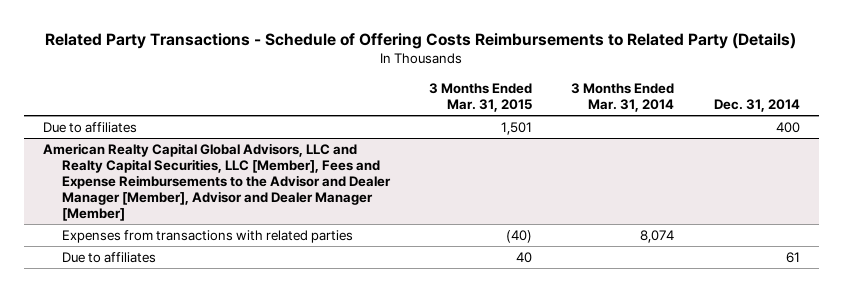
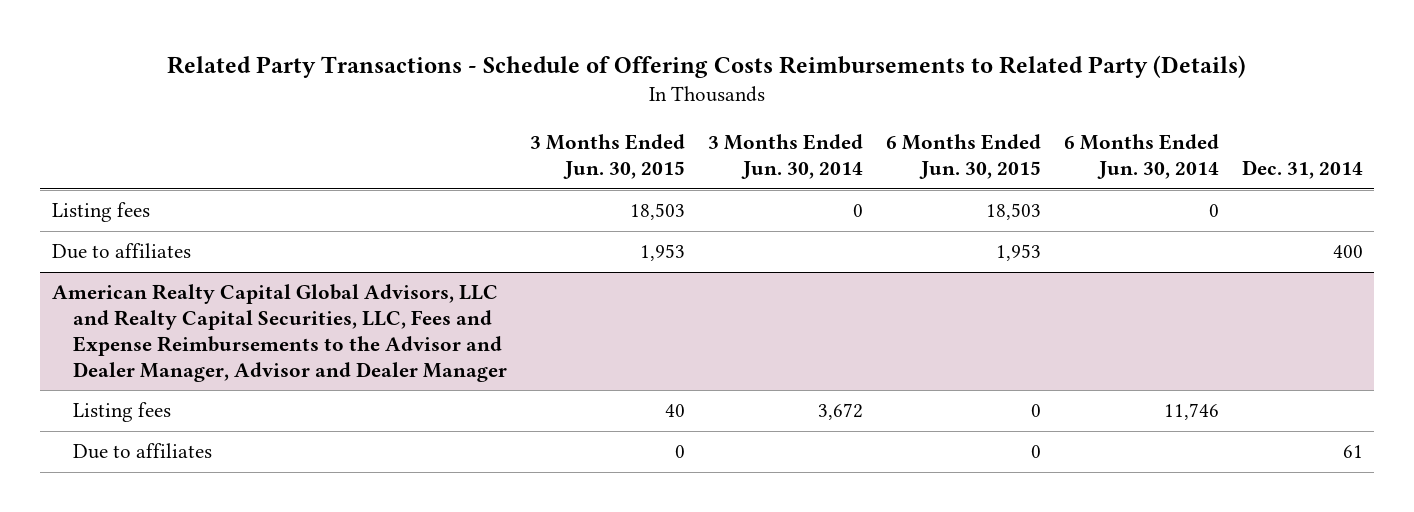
[429,83,533,113] 3 Months Ended Mar. 31, 2015 -> none
[571,83,675,113] 3 Months Ended Mar. 31, 2014 -> none
none -> [529,134,685,180] 3 Months Ended Jun. 30, 2015
none -> [707,134,863,180] 3 Months Ended Jun. 30, 2014
none -> [885,134,1041,180] 6 Months Ended Jun. 30, 2015
none -> [1063,134,1219,180] 6 Months Ended Jun. 30, 2014
none -> [51,202,150,223] Listing fees
[43,142,392,221] American Realty Capital Global Advisors, LLC and Realty Capital Securities, LLC [Member], Fees and Expense Reimbursements to the Advisor and Dealer Manager [Member], Advisor and Dealer Manager [Member] -> [51,284,507,382] American Realty Capital Global Advisors, LLC and Realty Capital Securities, LLC, Fees and Expense Reimbursements to the Advisor and Dealer Manager, Advisor and Dealer Manager
[62,229,354,243] Expenses from transactions with related parties -> [72,402,171,423] Listing fees

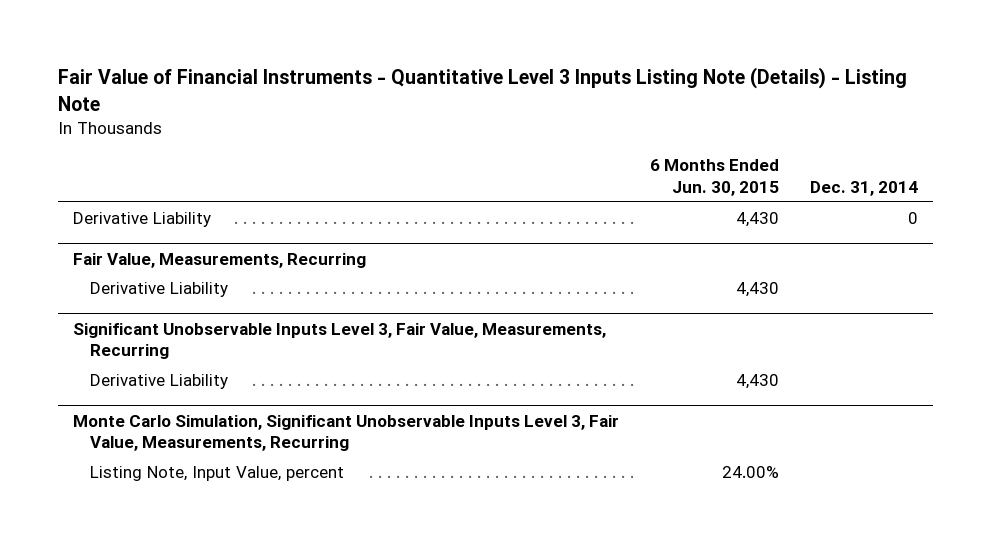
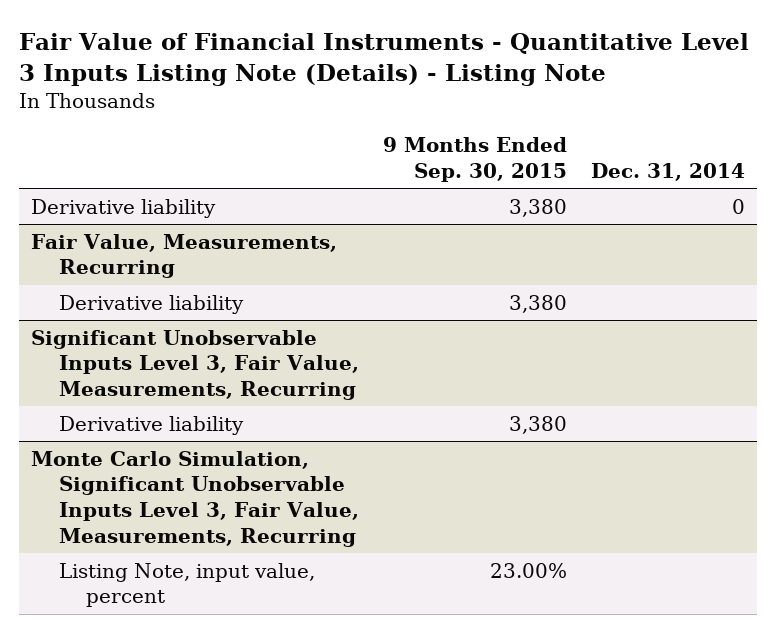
[649,159,779,196] 6 Months Ended Jun. 30, 2015 -> none
none -> [382,137,567,182] 9 Months Ended Sep. 30, 2015
[73,211,212,227] Derivative Liability -> [31,198,217,218] Derivative liability
[90,281,229,297] Derivative Liability -> [58,294,244,314] Derivative liability
[90,373,229,389] Derivative Liability -> [58,415,244,435] Derivative liability
[90,465,345,481] Listing Note, Input Value, percent -> [58,562,315,608] Listing Note, input value, percent

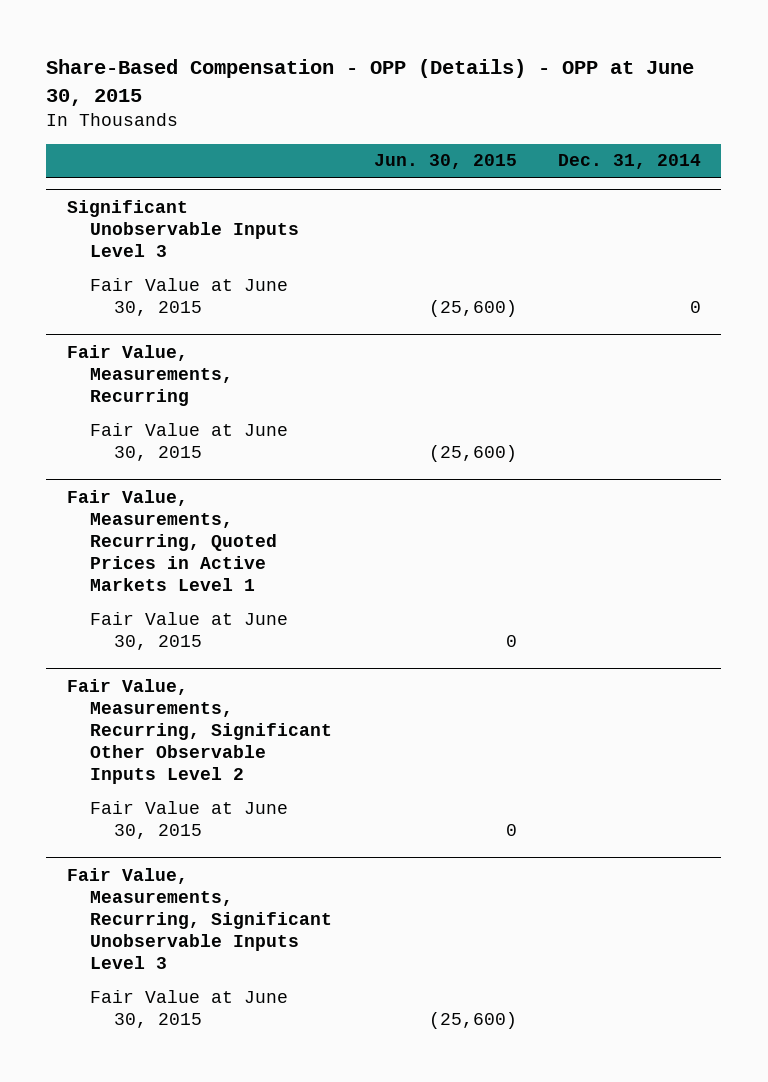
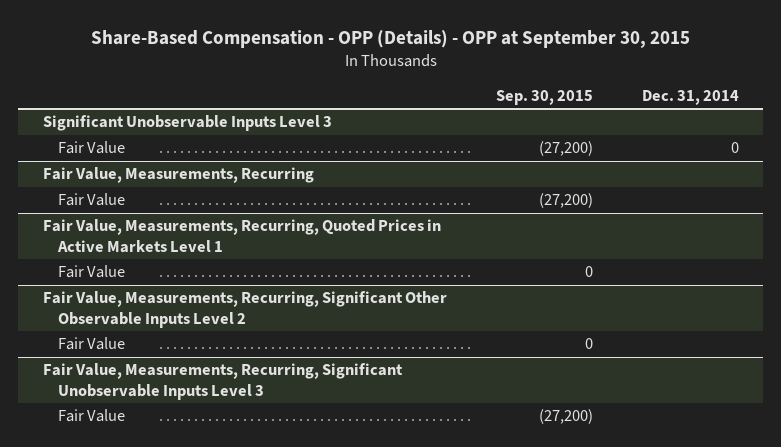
[46,58,695,106] Share-Based Compensation - OPP (Details) - OPP at June 30, 2015 -> [90,29,690,48] Share-Based Compensation - OPP (Details) - OPP at September 30, 2015
[373,154,517,170] Jun. 30, 2015 -> none
none -> [495,89,593,105] Sep. 30, 2015
[90,277,289,316] Fair Value at June 30, 2015 -> [57,141,125,155] Fair Value
[90,422,289,461] Fair Value at June 30, 2015 -> [57,193,125,207] Fair Value
[90,611,289,650] Fair Value at June 30, 2015 -> [57,265,125,279] Fair Value
[90,800,289,839] Fair Value at June 30, 2015 -> [57,337,125,351] Fair Value
[90,989,289,1028] Fair Value at June 30, 2015 -> [57,409,125,423] Fair Value

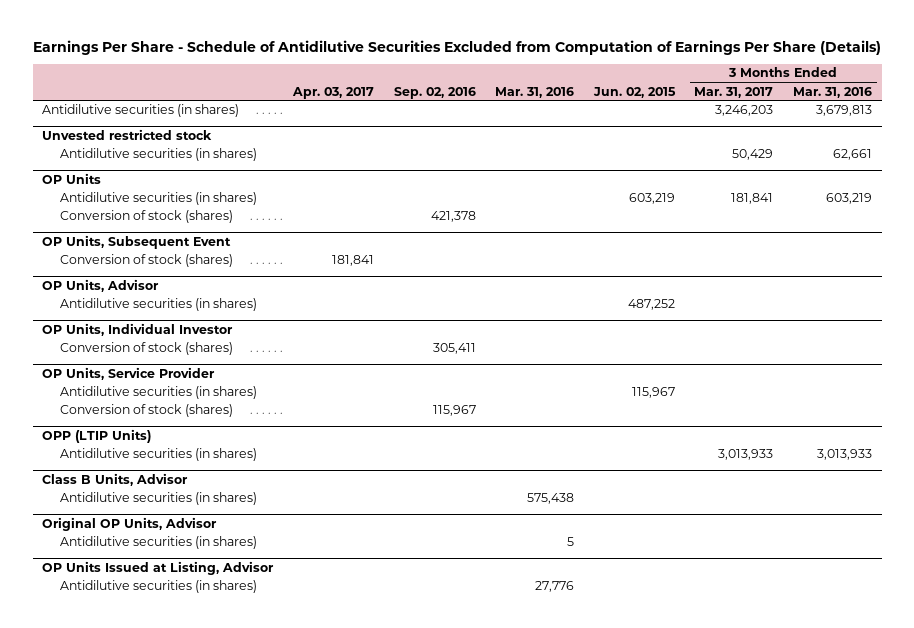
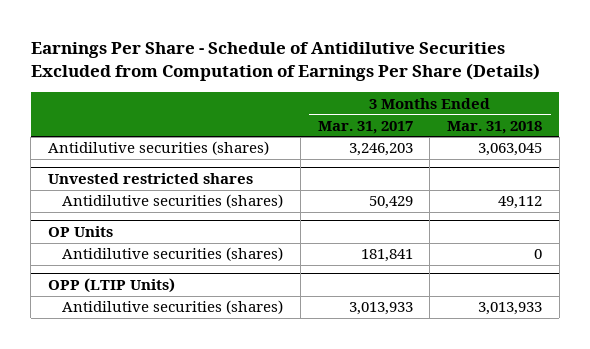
[291,86,374,99] Apr. 03, 2017 -> none
[393,86,476,99] Sep. 02, 2016 -> none
[495,86,575,98] Mar. 31, 2016 -> none
[592,86,676,98] Jun. 02, 2015 -> none
[793,86,873,98] Mar. 31, 2016 -> none
none -> [447,120,543,134] Mar. 31, 2018
[42,104,240,118] Antidilutive securities (in shares) -> [48,141,270,156] Antidilutive securities (shares)
[42,128,213,140] Unvested restricted stock -> [48,173,254,185] Unvested restricted shares
[59,148,257,162] Antidilutive securities (in shares) -> [62,194,284,209] Antidilutive securities (shares)
[59,210,233,224] Conversion of stock (shares) -> none
[42,234,232,249] OP Units, Subsequent Event -> none
[59,254,233,268] Conversion of stock (shares) -> none
[42,278,160,292] OP Units, Advisor -> none
[59,298,257,312] Antidilutive securities (in shares) -> none
[42,322,234,336] OP Units, Individual Investor -> none
[59,342,233,356] Conversion of stock (shares) -> none
[42,366,216,380] OP Units, Service Provider -> none
[59,386,257,400] Antidilutive securities (in shares) -> none
[59,404,233,418] Conversion of stock (shares) -> none
[59,192,257,206] Antidilutive securities (in shares) -> [62,247,284,262] Antidilutive securities (shares)
[42,472,189,486] Class B Units, Advisor -> none
[59,492,257,506] Antidilutive securities (in shares) -> none
[42,516,218,531] Original OP Units, Advisor -> none
[59,536,257,550] Antidilutive securities (in shares) -> none
[42,560,275,575] OP Units Issued at Listing, Advisor -> none
[59,580,257,594] Antidilutive securities (in shares) -> none
[59,448,257,462] Antidilutive securities (in shares) -> [62,300,284,315] Antidilutive securities (shares)

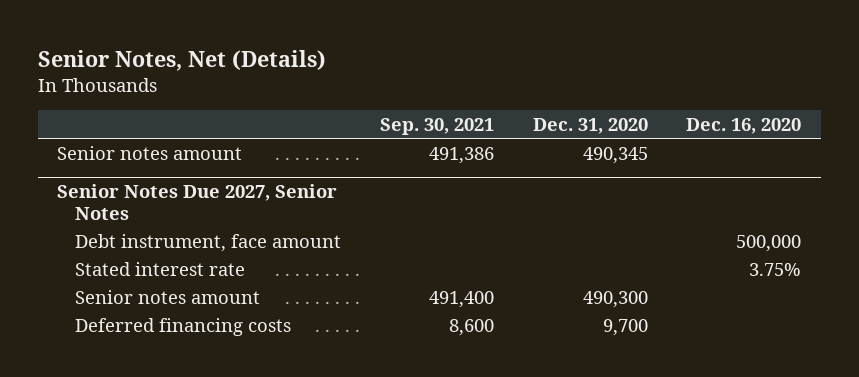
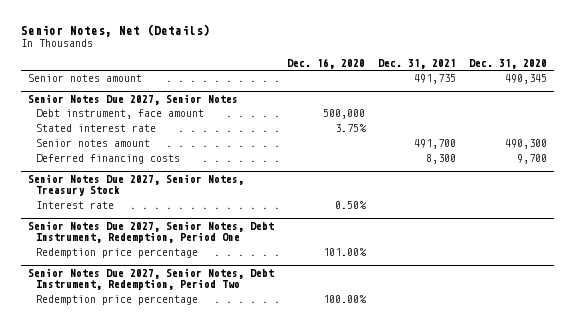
[379,117,494,135] Sep. 30, 2021 -> none
none -> [378,59,457,70] Dec. 31, 2021
none -> [27,174,244,197] Senior Notes Due 2027, Senior Notes, Treasury Stock
none -> [35,201,114,210] Interest rate
none -> [27,221,274,244] Senior Notes Due 2027, Senior Notes, Debt Instrument, Redemption, Period One
none -> [35,248,198,259] Redemption price percentage
none -> [27,268,274,291] Senior Notes Due 2027, Senior Notes, Debt Instrument, Redemption, Period Two
none -> [35,295,198,306] Redemption price percentage

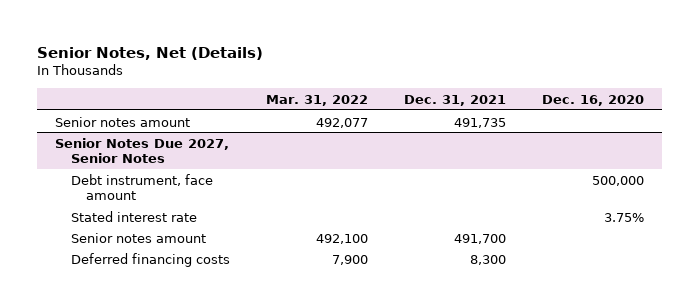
[469,59,548,70] Dec. 31, 2020 -> none
none -> [265,94,368,106] Mar. 31, 2022
[27,174,244,197] Senior Notes Due 2027, Senior Notes, Treasury Stock -> none
[35,201,114,210] Interest rate -> none
[27,221,274,244] Senior Notes Due 2027, Senior Notes, Debt Instrument, Redemption, Period One -> none
[35,248,198,259] Redemption price percentage -> none
[27,268,274,291] Senior Notes Due 2027, Senior Notes, Debt Instrument, Redemption, Period Two -> none
[35,295,198,306] Redemption price percentage -> none

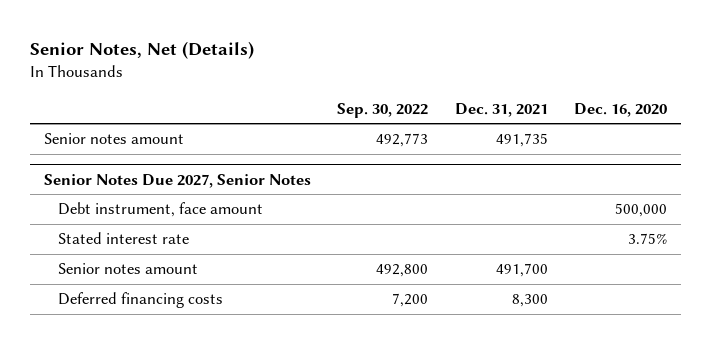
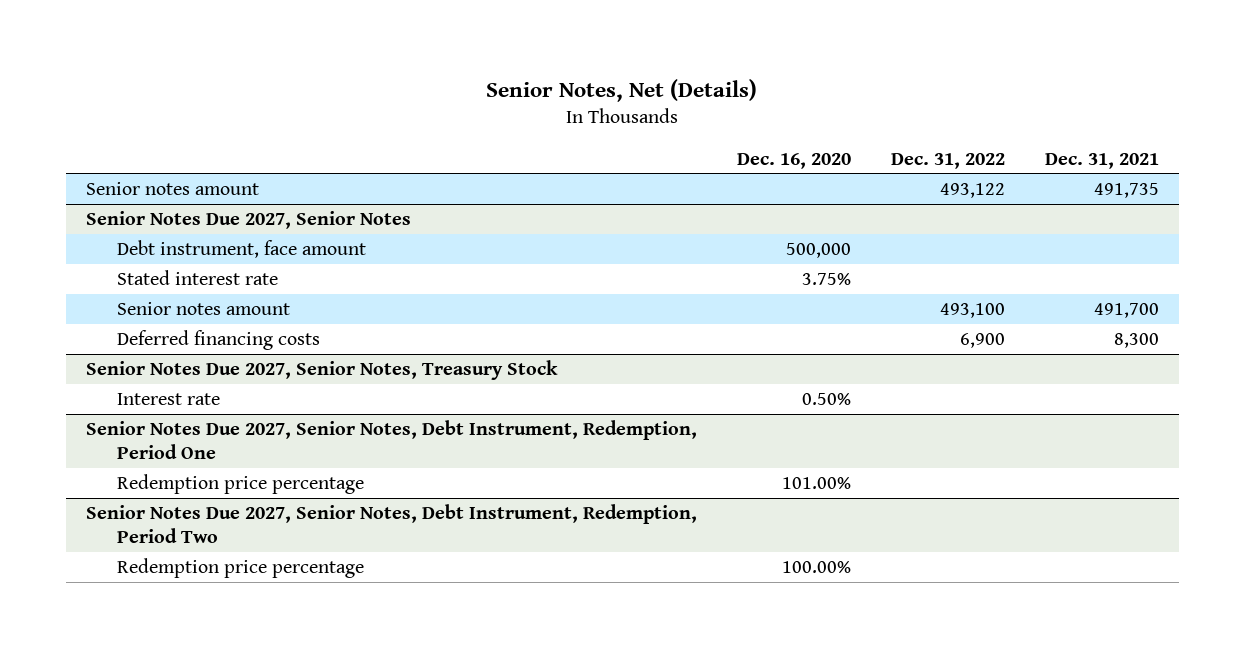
[337,102,429,118] Sep. 30, 2022 -> none
none -> [891,152,1006,169] Dec. 31, 2022
none -> [85,360,558,381] Senior Notes Due 2027, Senior Notes, Treasury Stock
none -> [116,393,220,406] Interest rate
none -> [85,420,697,460] Senior Notes Due 2027, Senior Notes, Debt Instrument, Redemption, Period One
none -> [116,474,364,495] Redemption price percentage
none -> [85,504,697,544] Senior Notes Due 2027, Senior Notes, Debt Instrument, Redemption, Period Two
none -> [116,558,364,579] Redemption price percentage

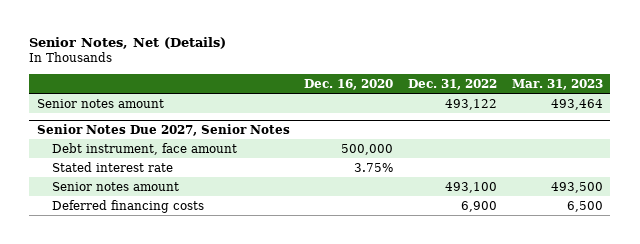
[1045,152,1160,169] Dec. 31, 2021 -> none
none -> [511,78,603,90] Mar. 31, 2023
[85,360,558,381] Senior Notes Due 2027, Senior Notes, Treasury Stock -> none
[116,393,220,406] Interest rate -> none
[85,420,697,460] Senior Notes Due 2027, Senior Notes, Debt Instrument, Redemption, Period One -> none
[116,474,364,495] Redemption price percentage -> none
[85,504,697,544] Senior Notes Due 2027, Senior Notes, Debt Instrument, Redemption, Period Two -> none
[116,558,364,579] Redemption price percentage -> none

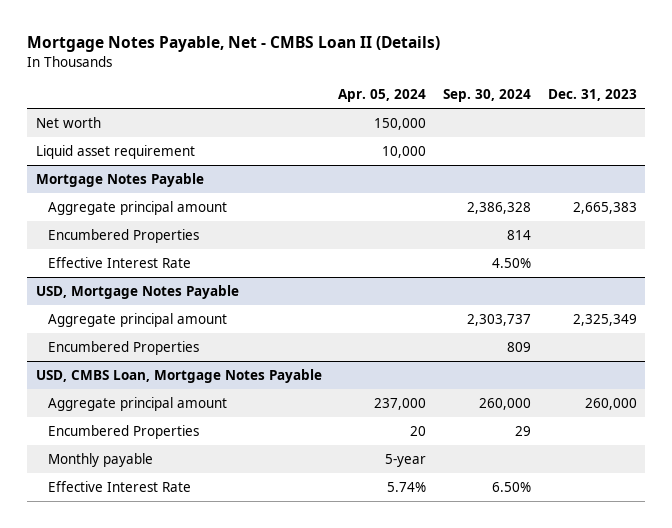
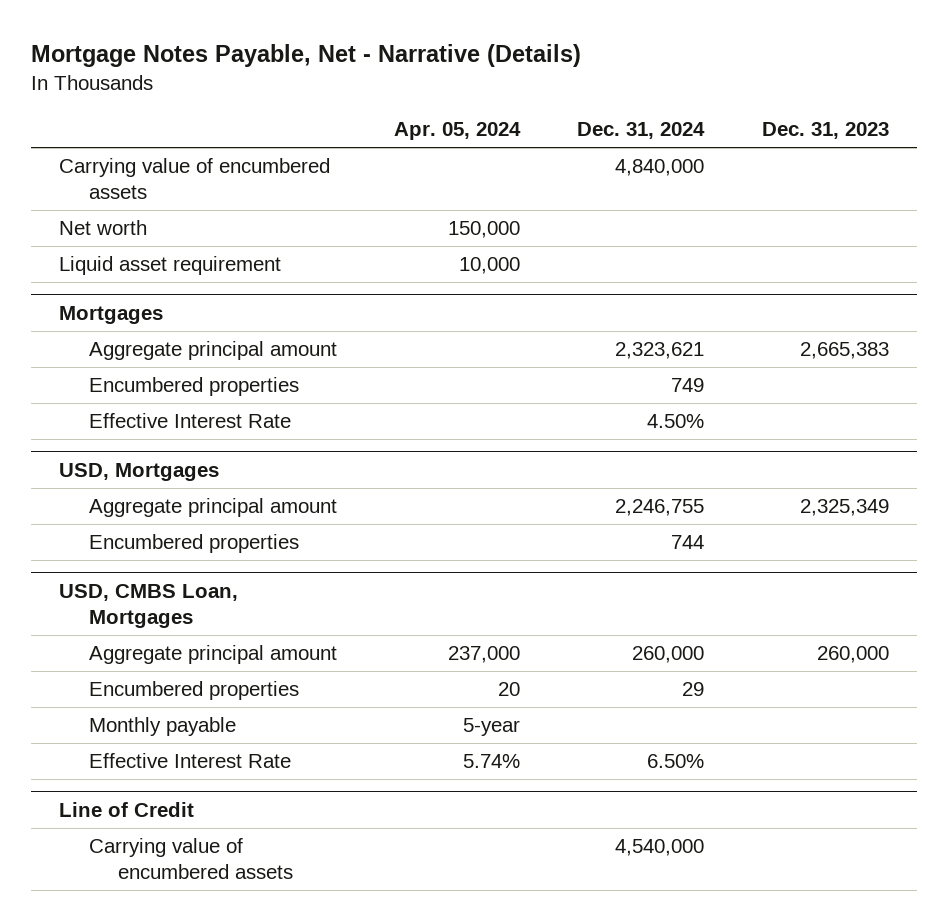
[27,36,441,53] Mortgage Notes Payable, Net - CMBS Loan II (Details) -> [30,44,581,68] Mortgage Notes Payable, Net - Narrative (Details)
[443,89,532,103] Sep. 30, 2024 -> none
none -> [577,121,706,139] Dec. 31, 2024
none -> [59,158,331,200] Carrying value of encumbered assets
[35,172,204,187] Mortgage Notes Payable -> [59,306,164,325] Mortgages
[47,228,199,243] Encumbered Properties -> [88,377,299,397] Encumbered properties
[35,284,239,299] USD, Mortgage Notes Payable -> [59,463,220,482] USD, Mortgages
[47,340,199,355] Encumbered Properties -> [88,534,299,554] Encumbered properties
[35,368,322,383] USD, CMBS Loan, Mortgage Notes Payable -> [59,584,239,629] USD, CMBS Loan, Mortgages
[47,424,199,439] Encumbered Properties -> [88,681,299,701] Encumbered properties
none -> [59,802,195,818] Line of Credit
none -> [88,838,294,880] Carrying value of encumbered assets

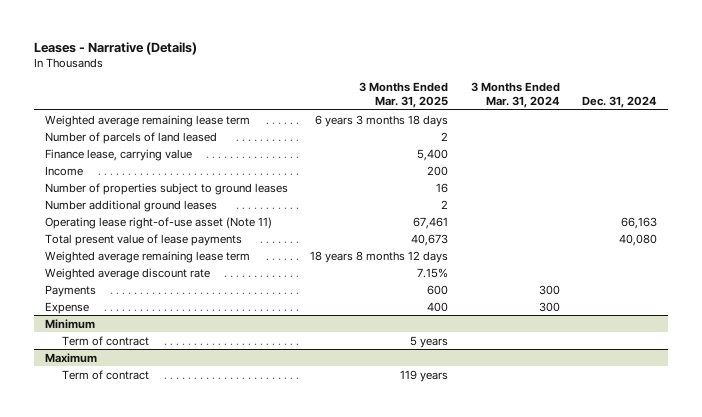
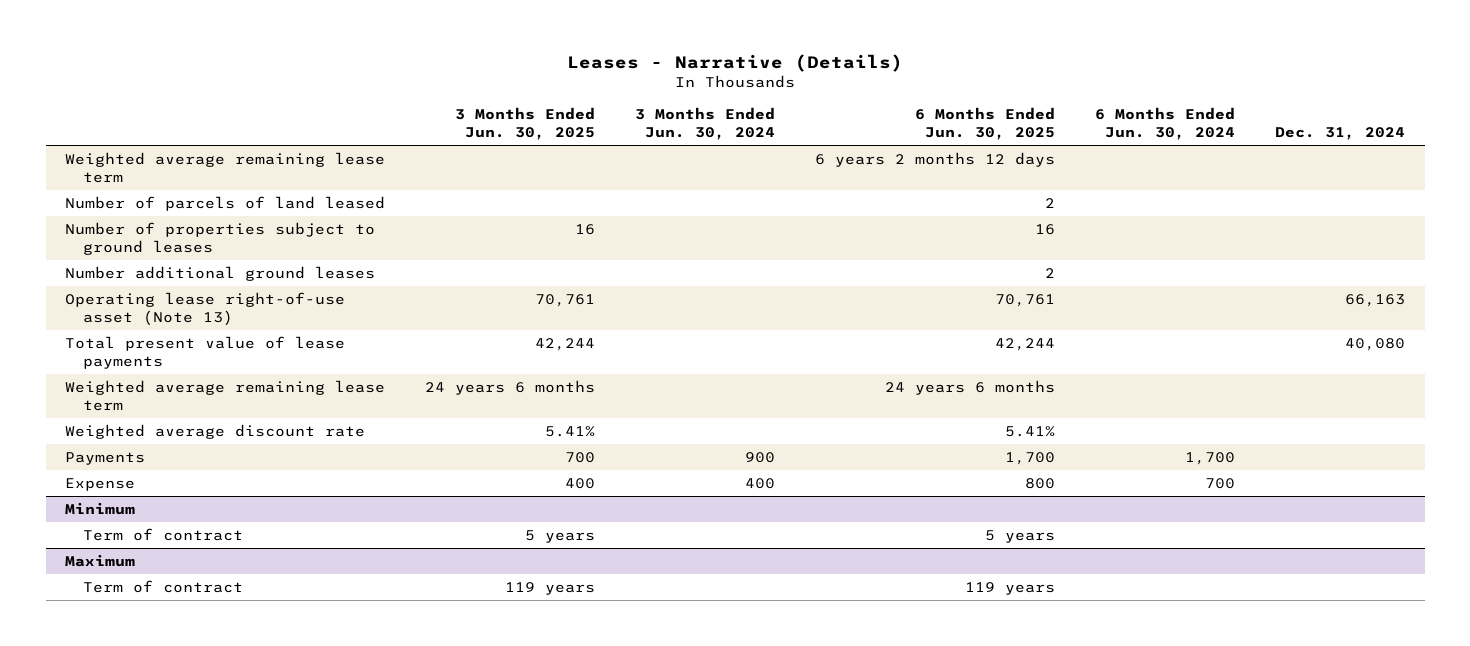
[359,82,449,109] 3 Months Ended Mar. 31, 2025 -> none
[470,82,560,109] 3 Months Ended Mar. 31, 2024 -> none
none -> [455,106,596,141] 3 Months Ended Jun. 30, 2025
none -> [635,106,776,141] 3 Months Ended Jun. 30, 2024
none -> [915,106,1056,141] 6 Months Ended Jun. 30, 2025
none -> [1094,106,1235,141] 6 Months Ended Jun. 30, 2024
[45,148,193,161] Finance lease, carrying value -> none
[45,165,84,176] Income -> none
[45,216,273,229] Operating lease right-of-use asset (Note 11) -> [65,292,346,327] Operating lease right-of-use asset (Note 13)

